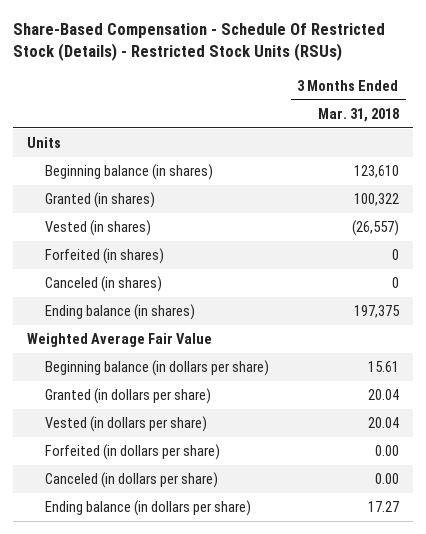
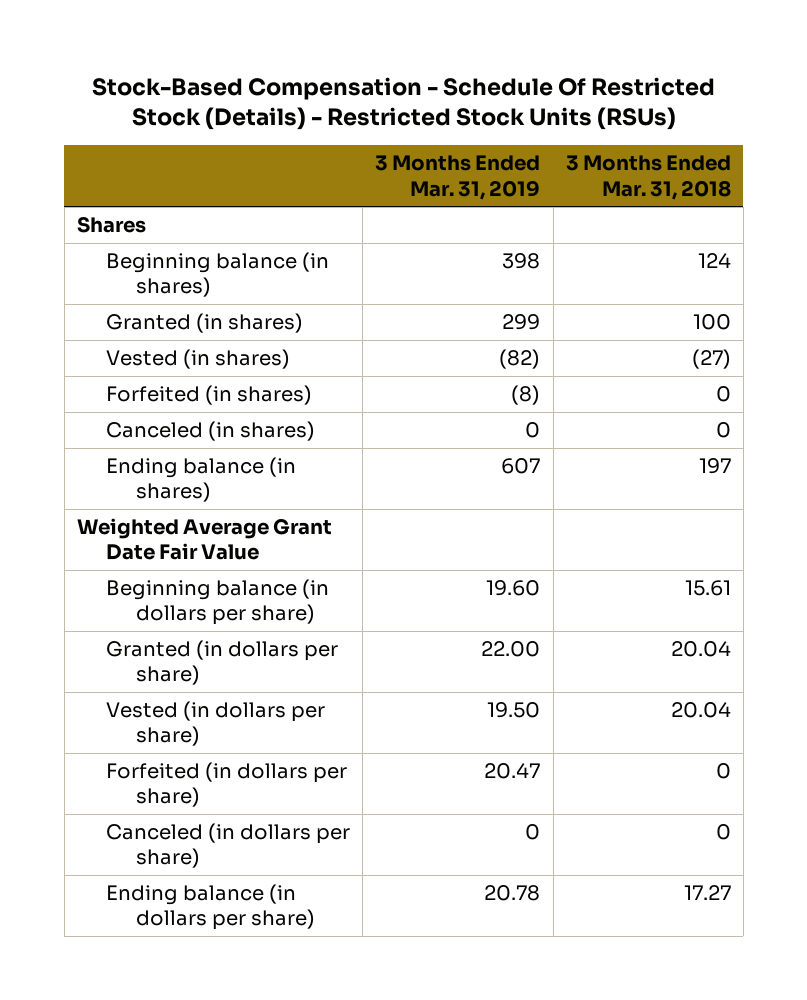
[12,23,385,62] Share-Based Compensation - Schedule Of Restricted Stock (Details) - Restricted Stock Units (RSUs) -> [91,76,715,131] Stock-Based Compensation - Schedule Of Restricted Stock (Details) - Restricted Stock Units (RSUs)
none -> [375,155,541,200] 3 Months Ended Mar. 31, 2019
[27,137,62,149] Units -> [76,216,146,234] Shares
[353,165,399,179] 123,610 -> [697,253,731,269] 124
[353,193,399,207] 100,322 -> [692,314,731,331] 100
[351,220,399,237] (26,557) -> [691,349,731,370] (27)
[353,305,400,319] 197,375 -> [698,458,731,475] 197
[27,333,213,348] Weighted Average Fair Value -> [76,518,332,561] Weighted Average Grant Date Fair Value
[374,445,399,457] 0.00 -> [715,763,731,780] 0
[374,473,399,485] 0.00 -> [715,824,731,841] 0

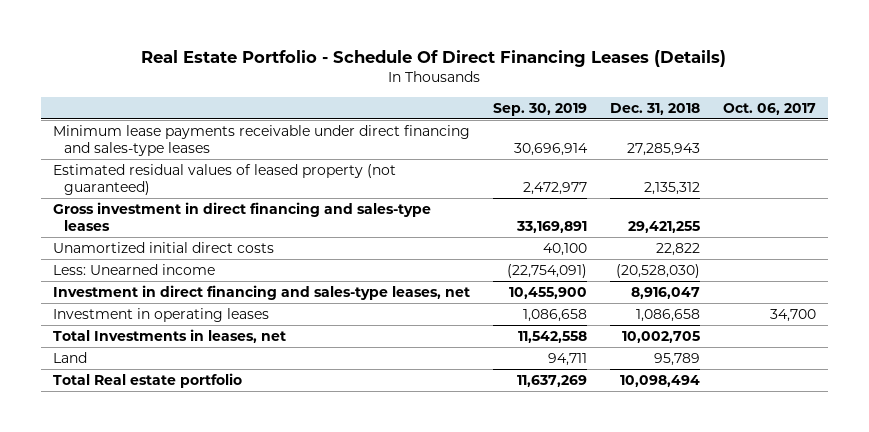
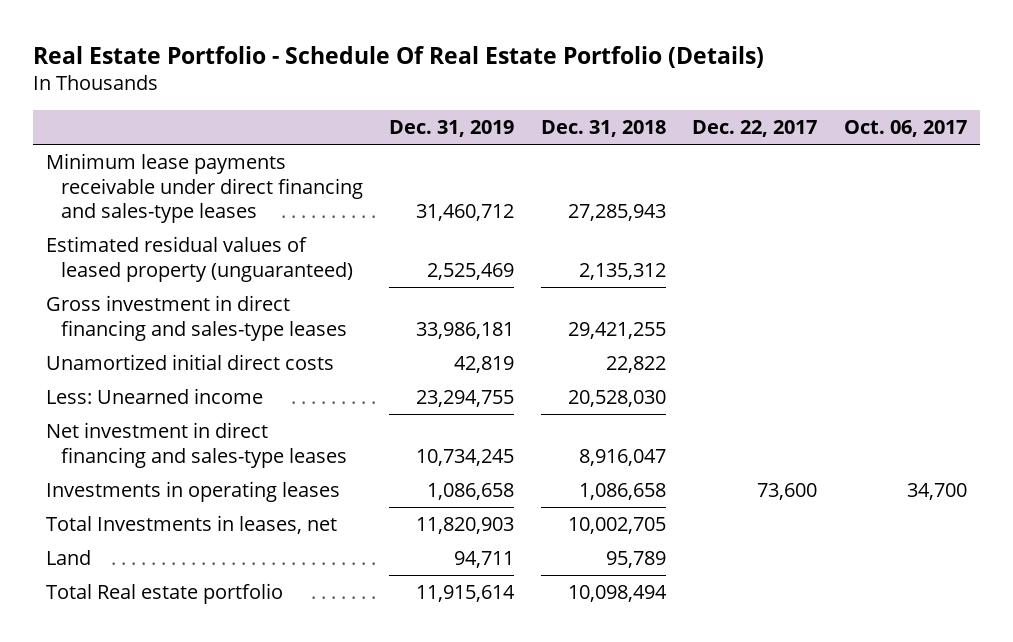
[141,50,727,68] Real Estate Portfolio - Schedule Of Direct Financing Leases (Details) -> [32,45,764,68] Real Estate Portfolio - Schedule Of Real Estate Portfolio (Details)
[492,102,587,116] Sep. 30, 2019 -> none
none -> [389,120,515,138] Dec. 31, 2019
none -> [692,120,818,138] Dec. 22, 2017
[52,164,396,195] Estimated residual values of leased property (not guaranteed) -> [45,236,353,282] Estimated residual values of leased property (unguaranteed)
[615,264,700,279] (20,528,030) -> [567,390,666,408] 20,528,030
[52,285,470,301] Investment in direct financing and sales-type leases, net -> [45,422,347,468] Net investment in direct financing and sales-type leases
[52,308,269,323] Investment in operating leases -> [45,481,340,503] Investments in operating leases

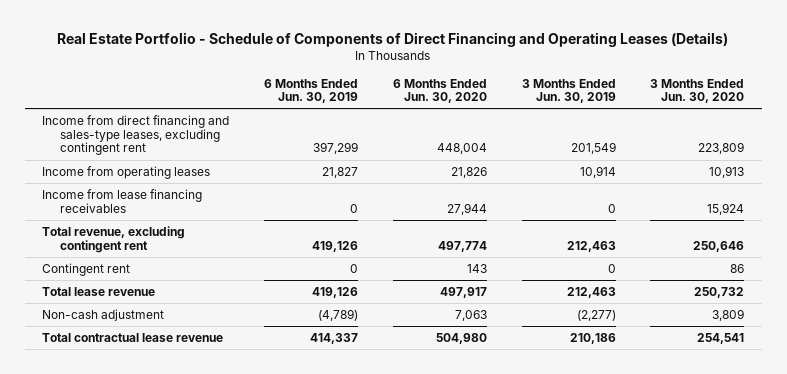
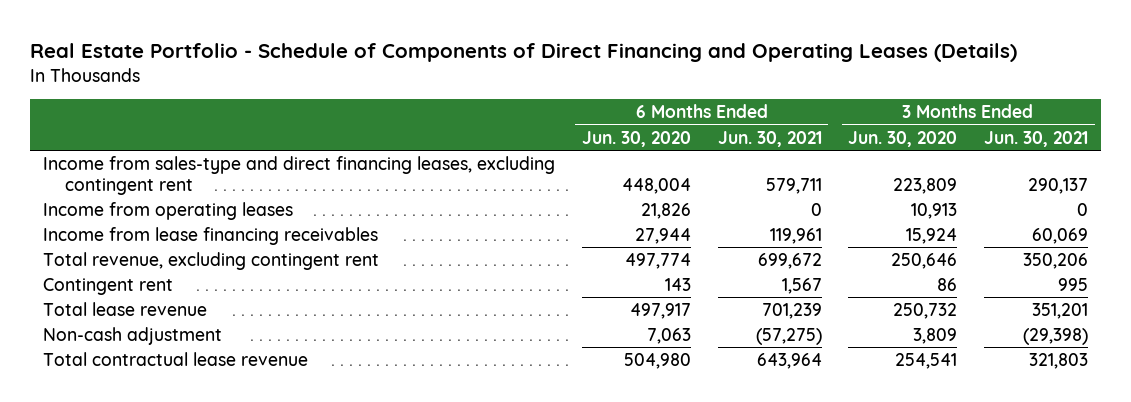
[264,78,359,104] 6 Months Ended Jun. 30, 2019 -> none
[521,78,616,104] 3 Months Ended Jun. 30, 2019 -> none
none -> [717,130,822,147] Jun. 30, 2021
none -> [983,130,1088,147] Jun. 30, 2021
[42,114,230,156] Income from direct financing and sales-type leases, excluding contingent rent -> [43,156,556,195] Income from sales-type and direct financing leases, excluding contingent rent

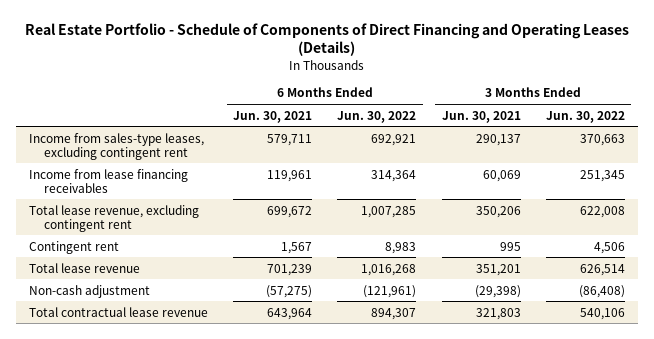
[582,130,692,147] Jun. 30, 2020 -> none
[848,130,958,147] Jun. 30, 2020 -> none
none -> [337,110,417,123] Jun. 30, 2022
none -> [546,110,626,123] Jun. 30, 2022
[43,202,294,221] Income from operating leases -> none
[43,156,556,195] Income from sales-type and direct financing leases, excluding contingent rent -> [28,132,204,160] Income from sales-type leases, excluding contingent rent
[43,252,380,271] Total revenue, excluding contingent rent -> [28,204,199,232] Total lease revenue, excluding contingent rent

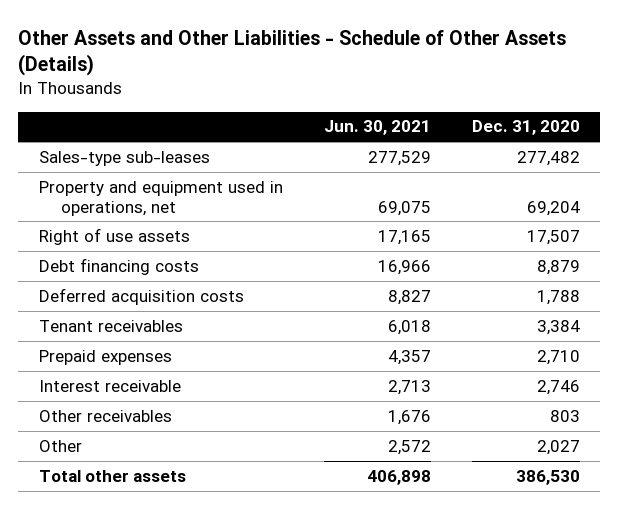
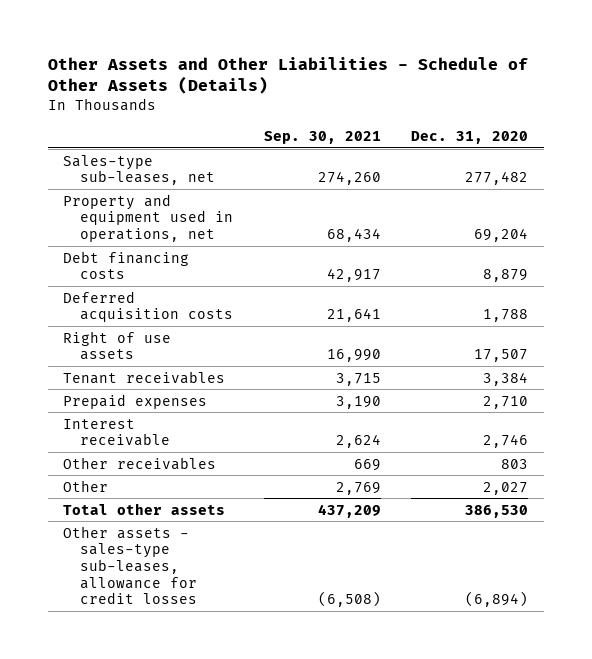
[323,120,431,136] Jun. 30, 2021 -> none
none -> [263,130,381,144] Sep. 30, 2021
[38,150,210,166] Sales-type sub-leases -> [63,154,215,186] Sales-type sub-leases, net
[38,227,190,245] Right of use assets -> [63,330,172,361] Right of use assets
none -> [63,525,197,605] Other assets - sales-type sub-leases, allowance for credit losses

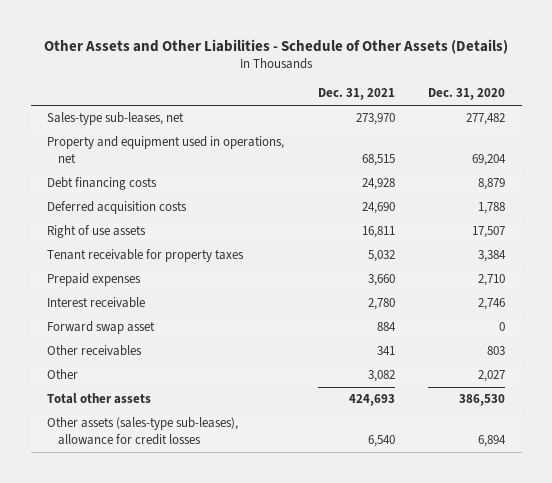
[263,130,381,144] Sep. 30, 2021 -> none
none -> [317,88,395,101] Dec. 31, 2021
[63,370,226,384] Tenant receivables -> [47,249,245,263] Tenant receivable for property taxes
none -> [47,321,156,335] Forward swap asset
[63,525,197,605] Other assets - sales-type sub-leases, allowance for credit losses -> [47,417,239,445] Other assets (sales-type sub-leases), allowance for credit losses
[465,591,529,608] (6,894) -> [478,434,507,447] 6,894

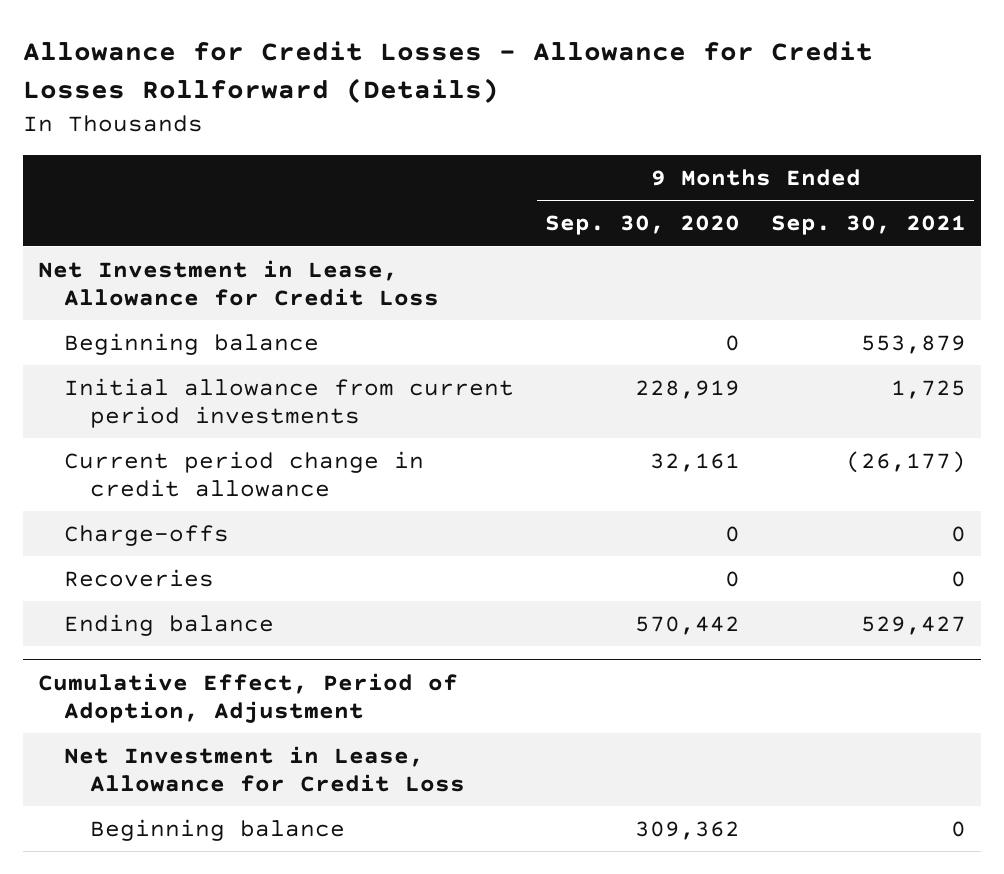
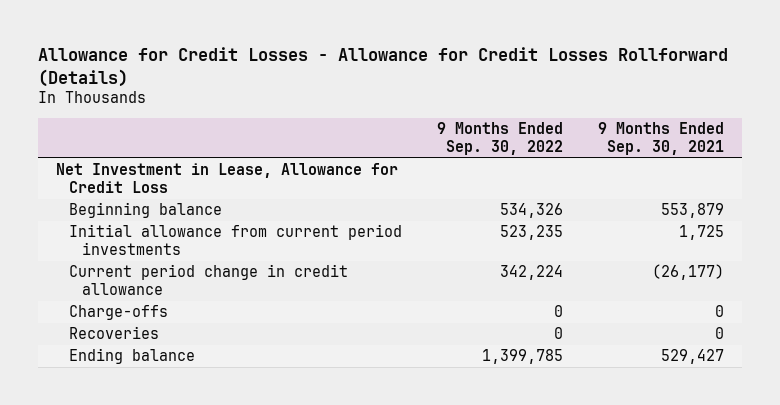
[545,215,741,236] Sep. 30, 2020 -> none
none -> [436,122,563,156] 9 Months Ended Sep. 30, 2022
[38,672,459,723] Cumulative Effect, Period of Adoption, Adjustment -> none
[64,745,466,792] Net Investment in Lease, Allowance for Credit Loss -> none
[90,818,346,841] Beginning balance -> none

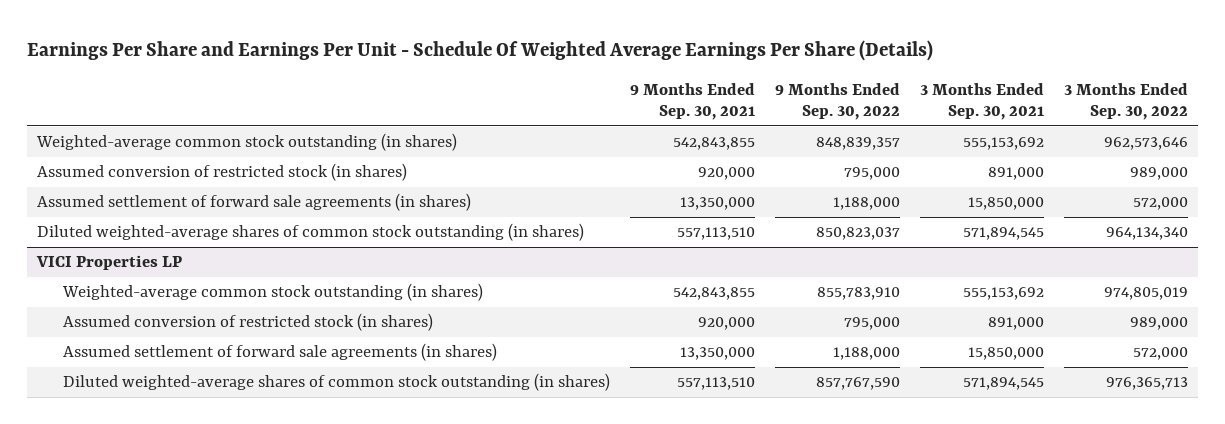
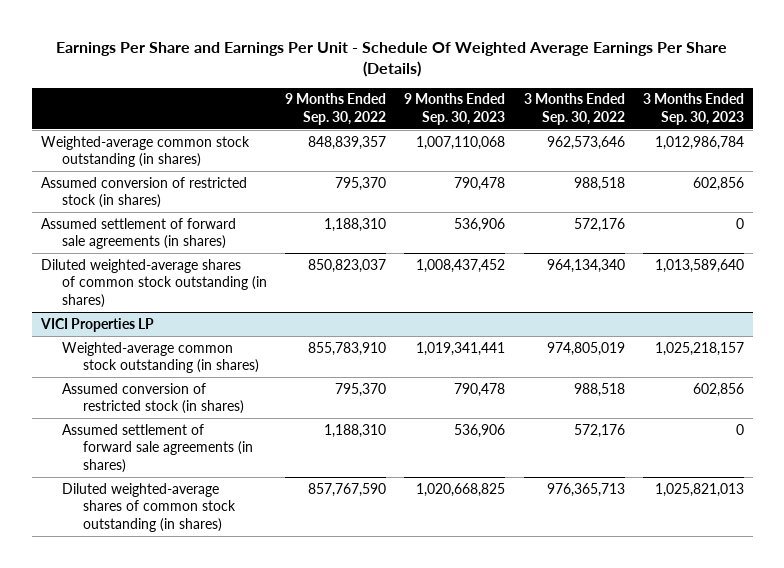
[629,82,755,121] 9 Months Ended Sep. 30, 2021 -> none
[919,82,1044,121] 3 Months Ended Sep. 30, 2021 -> none
none -> [404,93,506,125] 9 Months Ended Sep. 30, 2023
none -> [642,93,744,125] 3 Months Ended Sep. 30, 2023
[843,167,900,181] 795,000 -> [335,176,387,191] 795,370
[1129,167,1188,181] 989,000 -> [573,176,625,191] 988,518
[832,197,900,211] 1,188,000 -> [324,217,387,232] 1,188,310
[1132,197,1188,211] 572,000 -> [573,217,625,232] 572,176
[843,317,900,331] 795,000 -> [335,382,387,397] 795,370
[1129,317,1188,331] 989,000 -> [573,382,625,397] 988,518
[832,347,900,361] 1,188,000 -> [324,423,387,438] 1,188,310
[1132,347,1188,361] 572,000 -> [573,423,625,438] 572,176

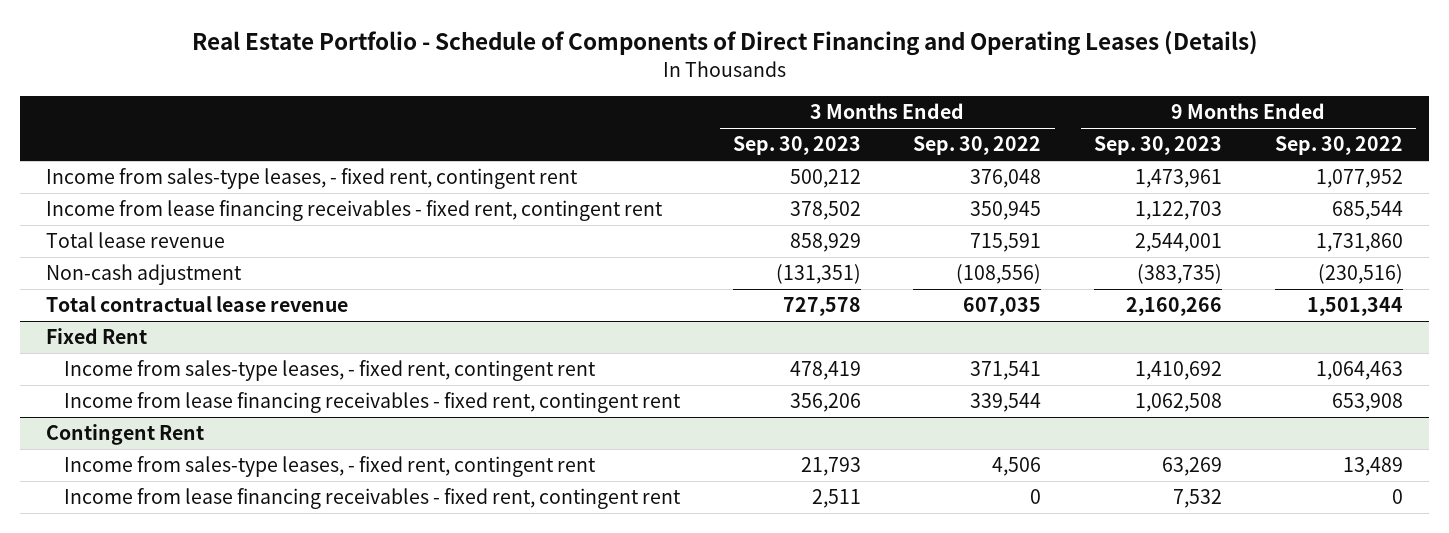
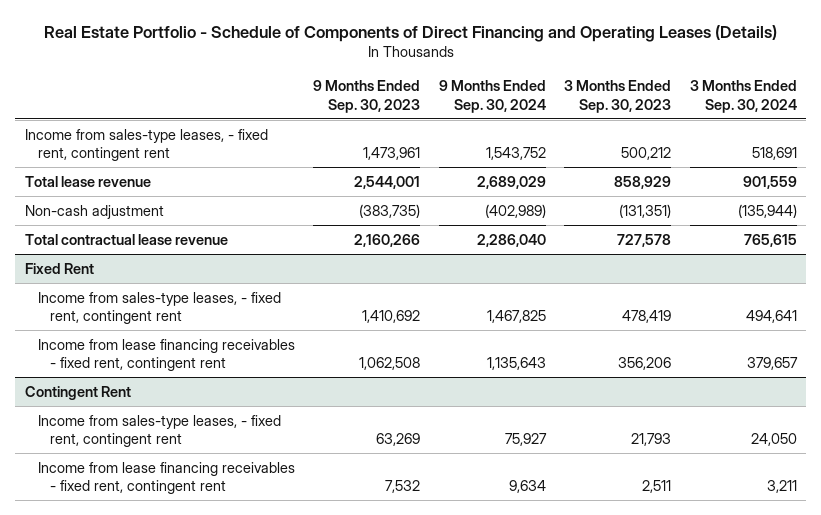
[913,136,1042,156] Sep. 30, 2022 -> none
[1274,136,1403,156] Sep. 30, 2022 -> none
none -> [438,80,546,113] 9 Months Ended Sep. 30, 2024
none -> [689,80,797,113] 3 Months Ended Sep. 30, 2024
[46,200,664,222] Income from lease financing receivables - fixed rent, contingent rent -> none

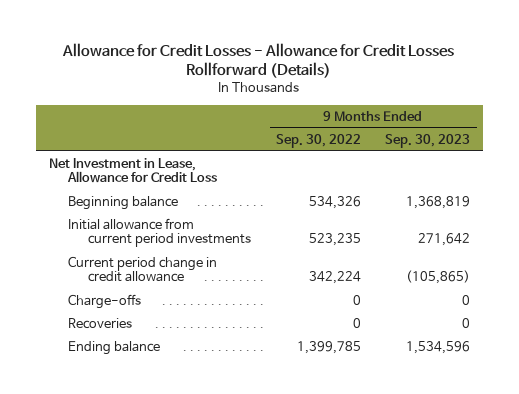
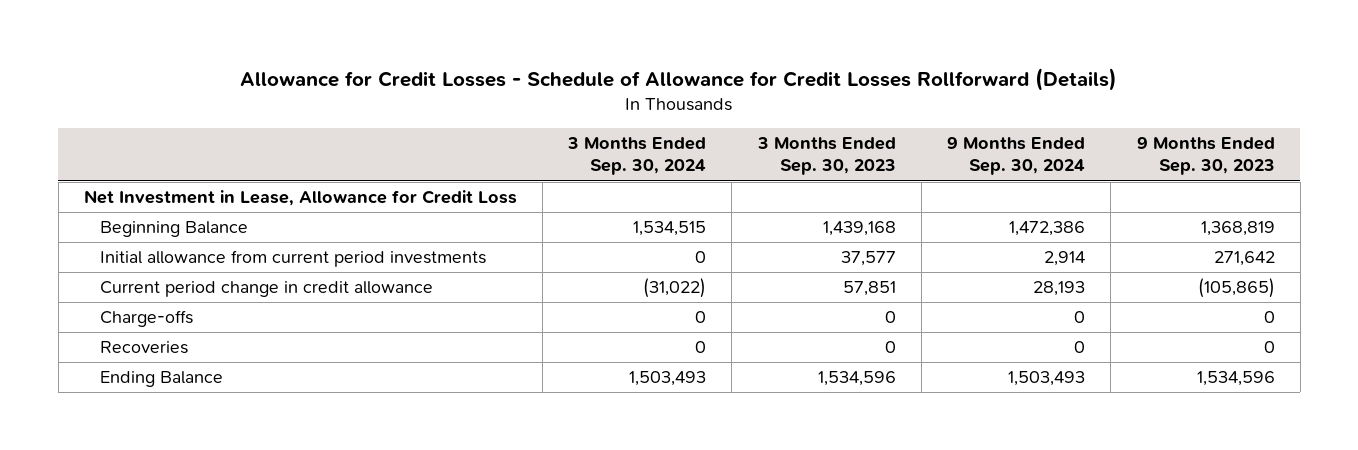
[62,42,455,79] Allowance for Credit Losses - Allowance for Credit Losses Rollforward (Details) -> [240,67,1118,91] Allowance for Credit Losses - Schedule of Allowance for Credit Losses Rollforward (Details)
[275,133,361,148] Sep. 30, 2022 -> none
none -> [567,136,707,176] 3 Months Ended Sep. 30, 2024
none -> [756,136,896,176] 3 Months Ended Sep. 30, 2023
none -> [947,136,1086,176] 9 Months Ended Sep. 30, 2024
[68,196,179,211] Beginning balance -> [100,221,249,238] Beginning Balance
[68,341,161,356] Ending balance -> [100,371,224,388] Ending Balance

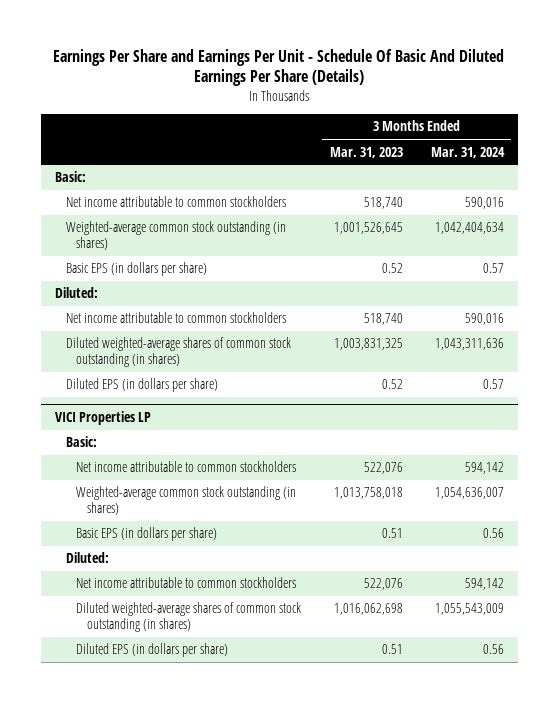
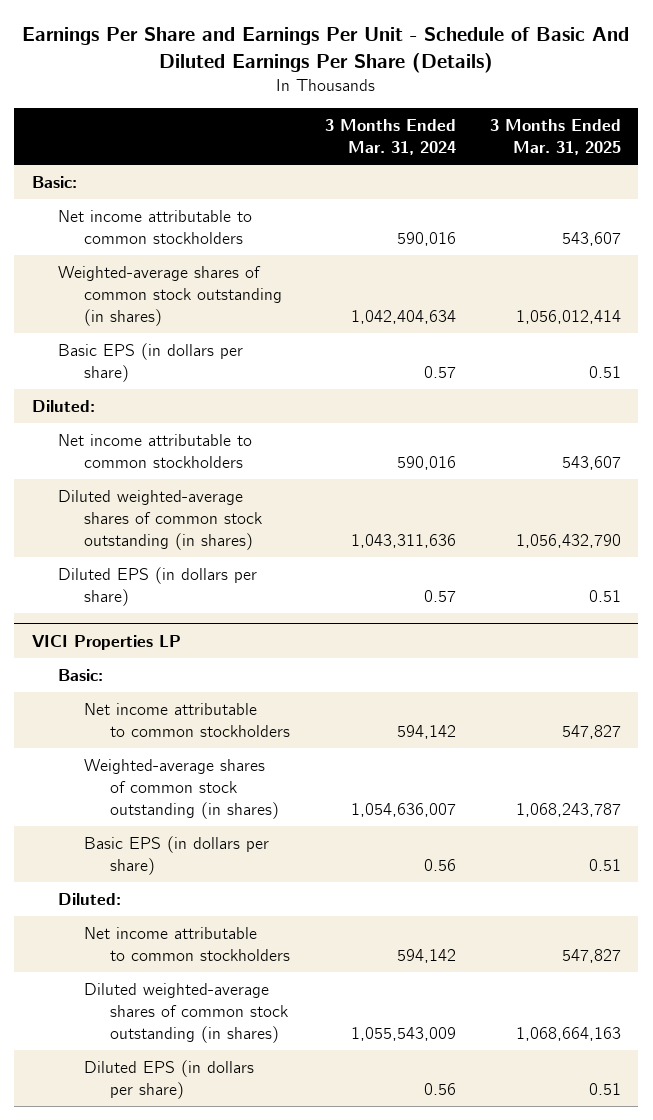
[53,48,505,87] Earnings Per Share and Earnings Per Unit - Schedule Of Basic And Diluted Earnings Per Share (Details) -> [22,27,630,73] Earnings Per Share and Earnings Per Unit - Schedule of Basic And Diluted Earnings Per Share (Details)
[329,146,403,158] Mar. 31, 2023 -> none
none -> [490,119,622,155] 3 Months Ended Mar. 31, 2025
[65,221,286,250] Weighted-average common stock outstanding (in shares) -> [57,266,282,326] Weighted-average shares of common stock outstanding (in shares)
[76,486,297,515] Weighted-average common stock outstanding (in shares) -> [83,759,280,819] Weighted-average shares of common stock outstanding (in shares)

